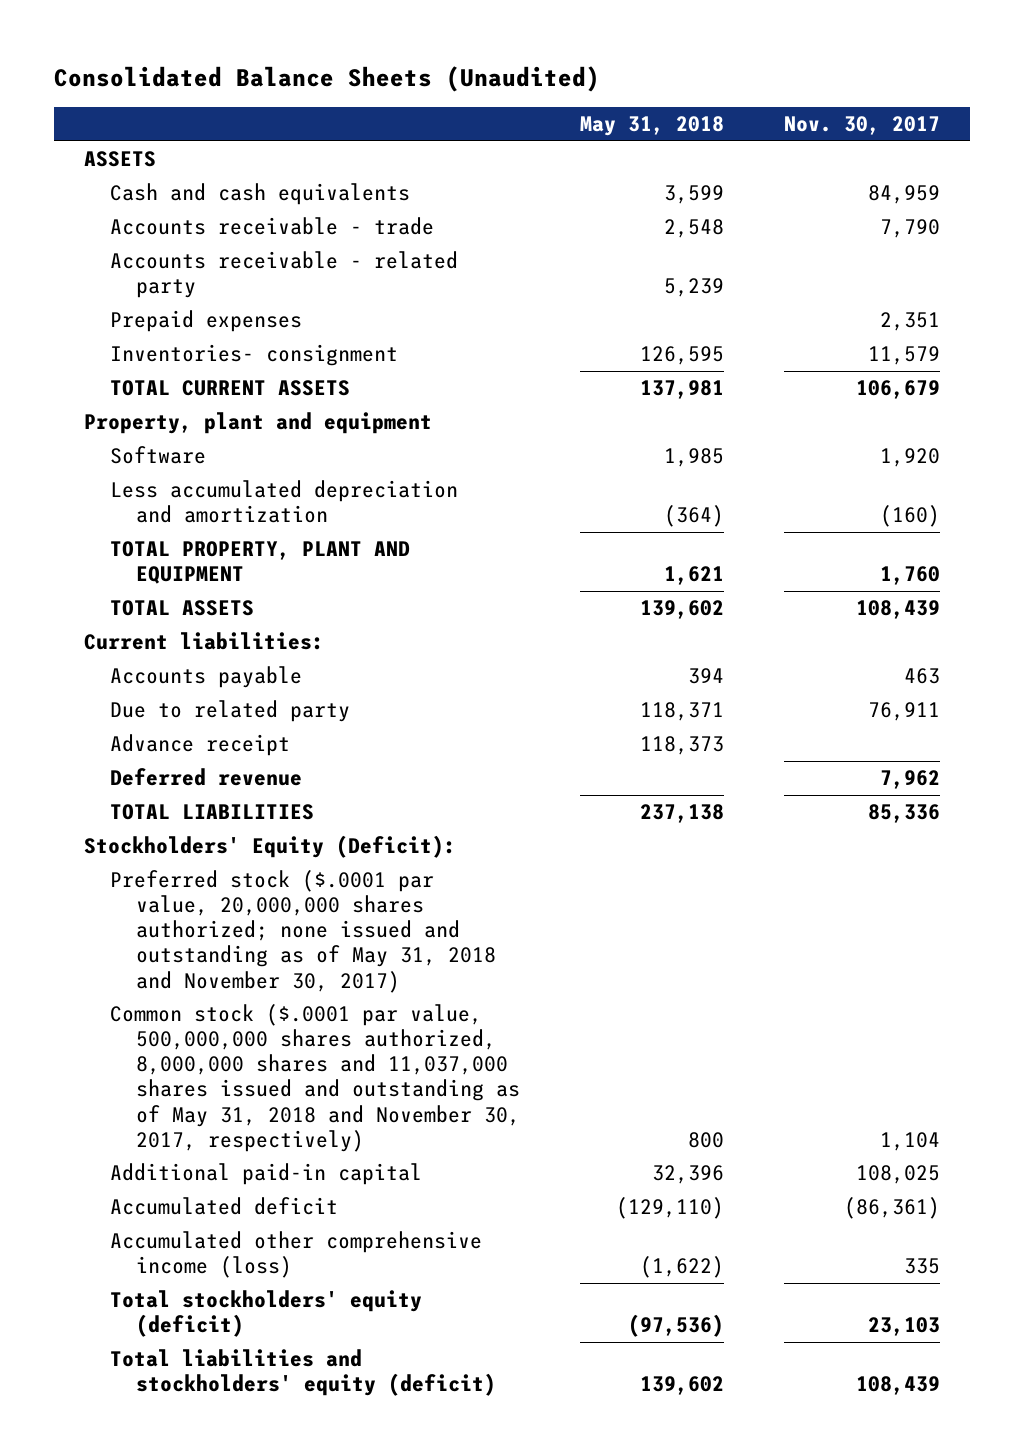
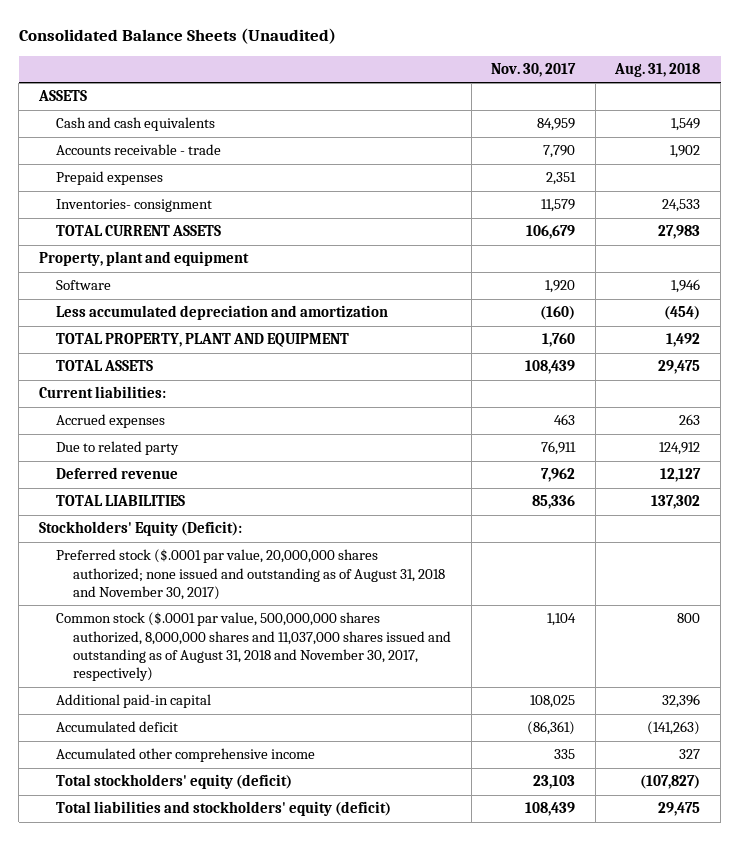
[580,116,725,137] May 31, 2018 -> none
none -> [614,63,701,78] Aug. 31, 2018
[110,251,459,299] Accounts receivable - related party -> none
[110,666,303,689] Accounts payable -> [55,414,165,429] Accrued expenses
[110,734,291,757] Advance receipt -> none
[110,870,497,993] Preferred stock ($.0001 par value, 20,000,000 shares authorized; none issued and outstanding as of May 31, 2018 and November 30, 2017) -> [55,549,445,600] Preferred stock ($.0001 par value, 20,000,000 shares authorized; none issued and outstanding as of August 31, 2018 and November 30, 2017)
[110,1004,521,1152] Common stock ($.0001 par value, 500,000,000 shares authorized, 8,000,000 shares and 11,037,000 shares issued and outstanding as of May 31, 2018 and November 30, 2017, respectively) -> [55,612,451,682] Common stock ($.0001 par value, 500,000,000 shares authorized, 8,000,000 shares and 11,037,000 shares issued and outstanding as of August 31, 2018 and November 30, 2017, respectively)
[110,1231,483,1279] Accumulated other comprehensive income (loss) -> [55,748,315,763] Accumulated other comprehensive income

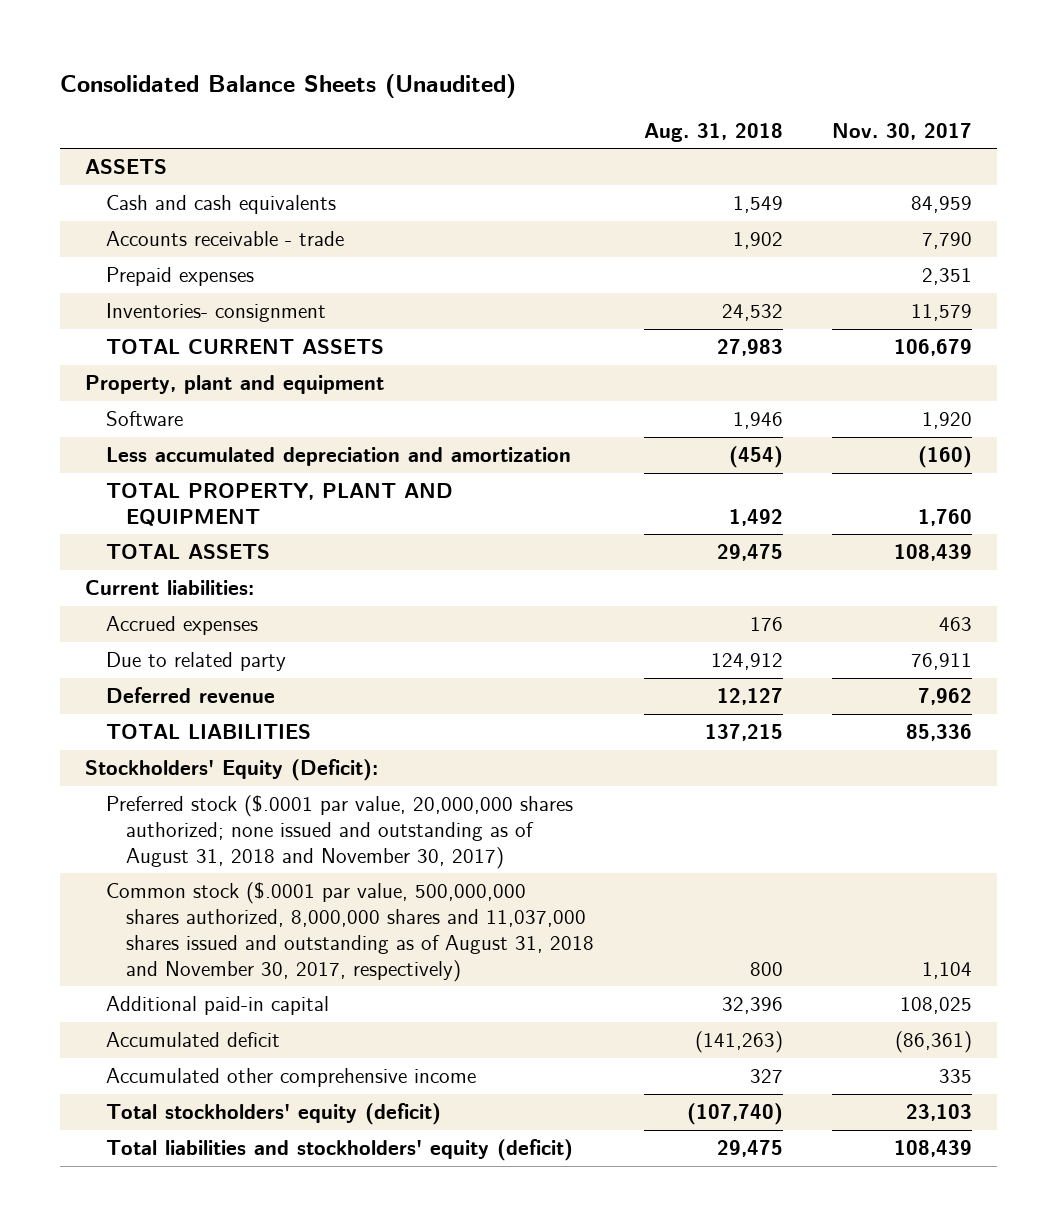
[662,199,701,213] 24,533 -> [721,303,783,321] 24,532
[679,414,701,426] 263 -> [749,616,783,631] 176
[651,495,701,510] 137,302 -> [704,723,783,741] 137,215
[640,775,701,790] (107,827) -> [686,1102,783,1125] (107,740)

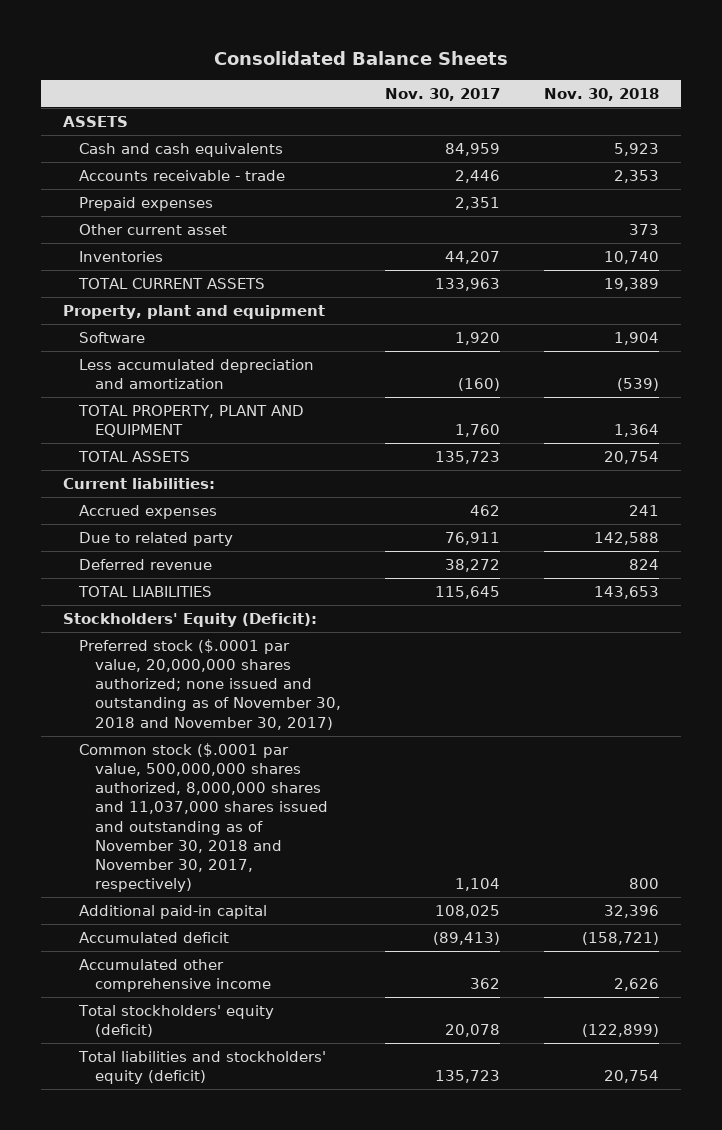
[60,74,517,99] Consolidated Balance Sheets (Unaudited) -> [214,50,509,65] Consolidated Balance Sheets
[643,122,783,142] Aug. 31, 2018 -> none
none -> [544,87,660,101] Nov. 30, 2018
[922,231,973,249] 7,790 -> [455,169,501,183] 2,446
none -> [79,223,228,235] Other current asset
[105,302,326,322] Inventories- consignment -> [79,250,164,262] Inventories
[911,303,973,321] 11,579 -> [445,250,501,264] 44,207
[894,338,973,356] 106,679 -> [435,277,501,291] 133,963
[894,543,973,561] 108,439 -> [435,450,501,464] 135,723
[939,616,973,631] 463 -> [470,504,501,516] 462
[918,687,973,705] 7,962 -> [445,558,501,572] 38,272
[906,723,973,741] 85,336 -> [435,585,501,599] 115,645
[105,794,573,869] Preferred stock ($.0001 par value, 20,000,000 shares authorized; none issued and outstanding as of August 31, 2018 and November 30, 2017) -> [79,638,342,730] Preferred stock ($.0001 par value, 20,000,000 shares authorized; none issued and outstanding as of November 30, 2018 and November 30, 2017)
[105,881,595,982] Common stock ($.0001 par value, 500,000,000 shares authorized, 8,000,000 shares and 11,037,000 shares issued and outstanding as of August 31, 2018 and November 30, 2017, respectively) -> [79,742,329,893] Common stock ($.0001 par value, 500,000,000 shares authorized, 8,000,000 shares and 11,037,000 shares issued and outstanding as of November 30, 2018 and November 30, 2017, respectively)
[895,1030,973,1053] (86,361) -> [433,931,501,945] (89,413)
[939,1068,973,1083] 335 -> [470,978,501,990] 362
[906,1103,973,1121] 23,103 -> [445,1024,501,1038] 20,078
[894,1139,973,1157] 108,439 -> [435,1070,501,1084] 135,723

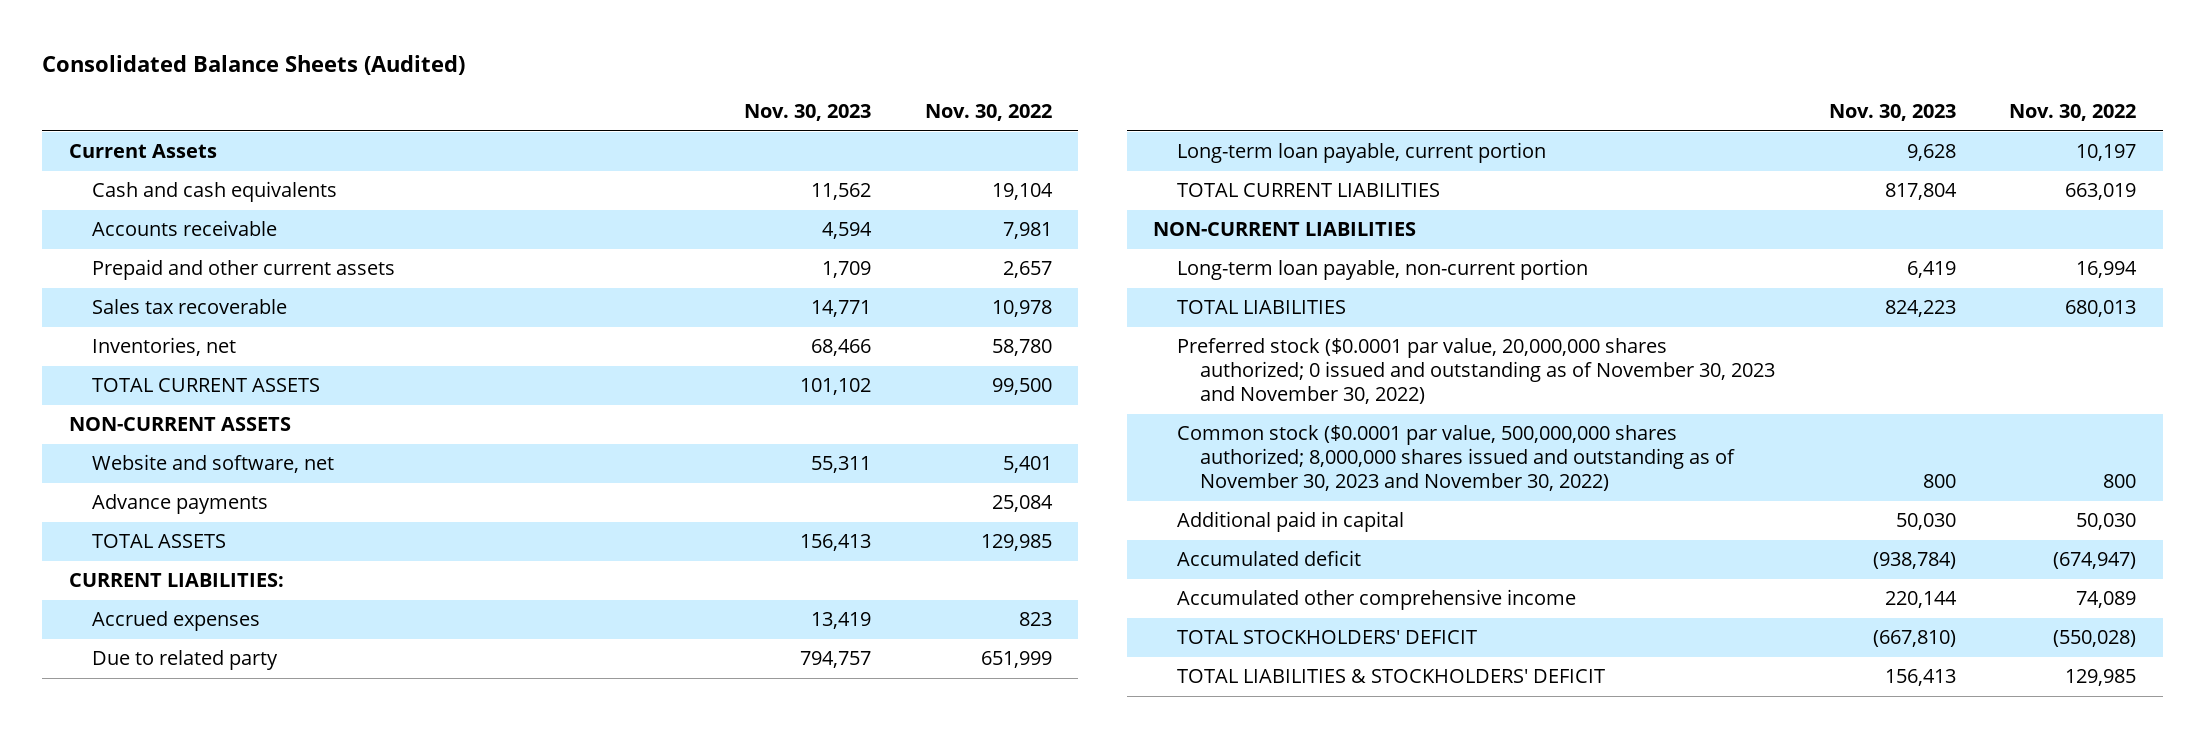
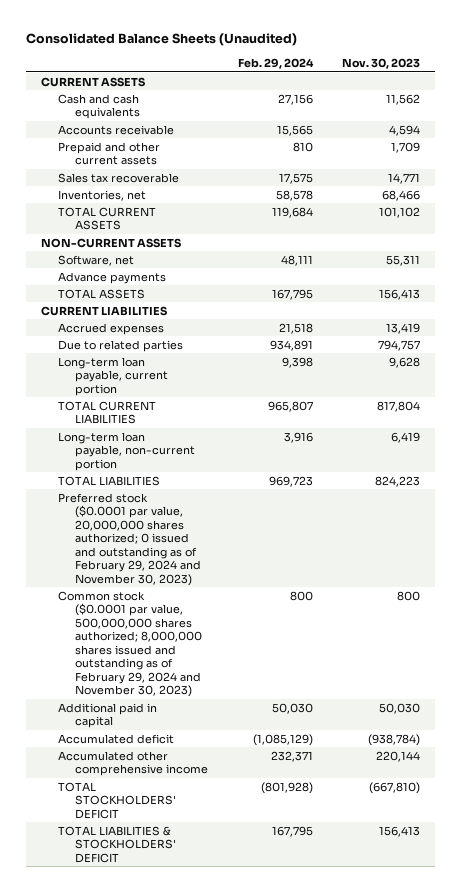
[42,55,466,76] Consolidated Balance Sheets (Audited) -> [26,33,298,47] Consolidated Balance Sheets (Unaudited)
[924,103,1052,121] Nov. 30, 2022 -> none
none -> [237,58,314,70] Feb. 29, 2024
[68,144,217,159] Current Assets -> [41,76,146,87] CURRENT ASSETS
[92,454,335,474] Website and software, net -> [58,254,135,266] Software, net
[68,573,284,588] CURRENT LIABILITIES: -> [41,305,168,316] CURRENT LIABILITIES
[92,650,279,671] Due to related party -> [58,339,184,352] Due to related parties
[1153,222,1417,237] NON-CURRENT LIABILITIES -> none
[1176,338,1776,405] Preferred stock ($0.0001 par value, 20,000,000 shares authorized; 0 issued and outstanding as of November 30, 2023 and November 30, 2022) -> [58,492,201,586] Preferred stock ($0.0001 par value, 20,000,000 shares authorized; 0 issued and outstanding as of February 29, 2024 and November 30, 2023)
[1176,425,1736,492] Common stock ($0.0001 par value, 500,000,000 shares authorized; 8,000,000 shares issued and outstanding as of November 30, 2023 and November 30, 2022) -> [58,590,202,698] Common stock ($0.0001 par value, 500,000,000 shares authorized; 8,000,000 shares issued and outstanding as of February 29, 2024 and November 30, 2023)

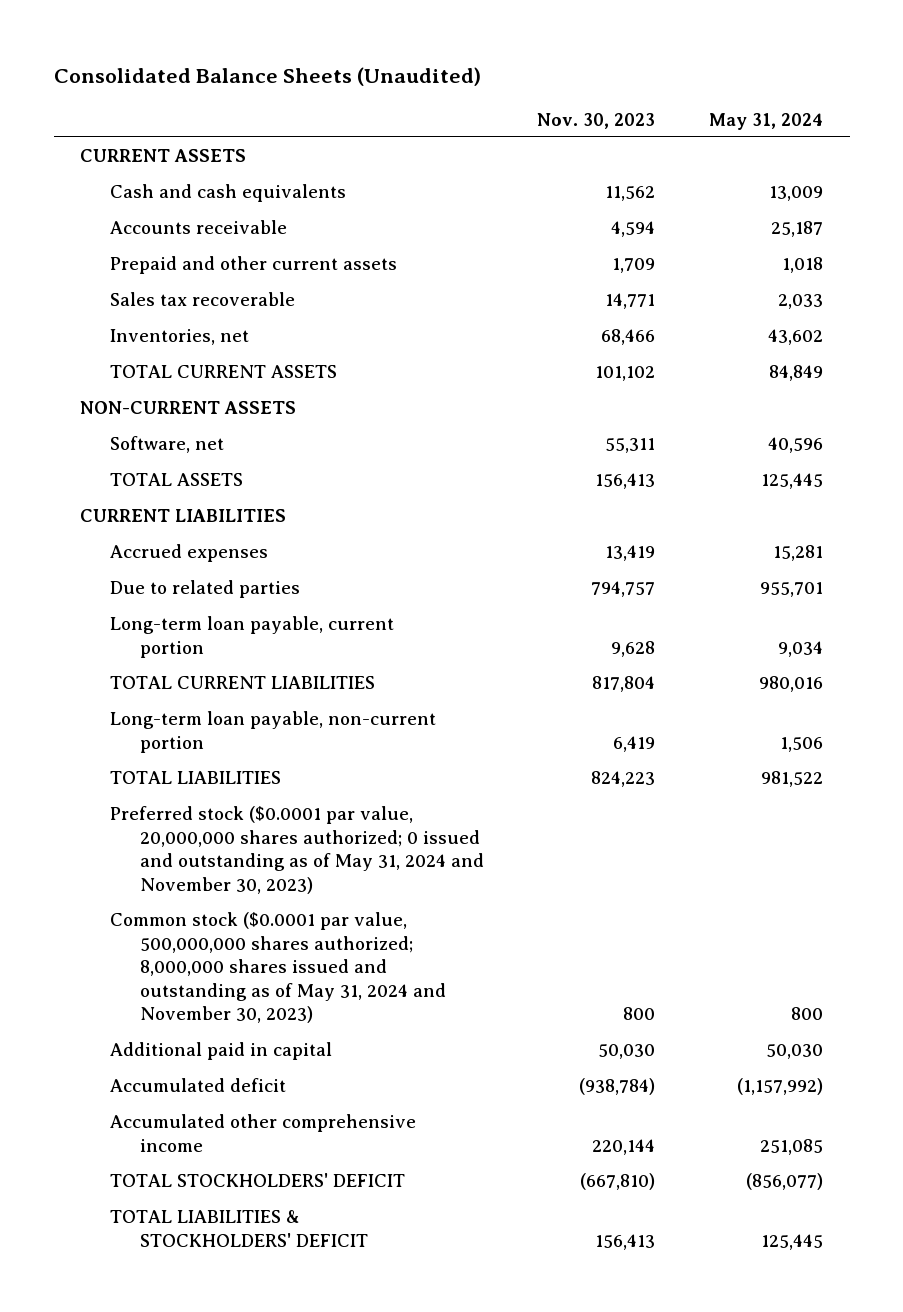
[237,58,314,70] Feb. 29, 2024 -> none
none -> [709,112,824,130] May 31, 2024
[58,271,167,284] Advance payments -> none
[58,492,201,586] Preferred stock ($0.0001 par value, 20,000,000 shares authorized; 0 issued and outstanding as of February 29, 2024 and November 30, 2023) -> [110,806,484,894] Preferred stock ($0.0001 par value, 20,000,000 shares authorized; 0 issued and outstanding as of May 31, 2024 and November 30, 2023)
[58,590,202,698] Common stock ($0.0001 par value, 500,000,000 shares authorized; 8,000,000 shares issued and outstanding as of February 29, 2024 and November 30, 2023) -> [110,912,446,1024] Common stock ($0.0001 par value, 500,000,000 shares authorized; 8,000,000 shares issued and outstanding as of May 31, 2024 and November 30, 2023)

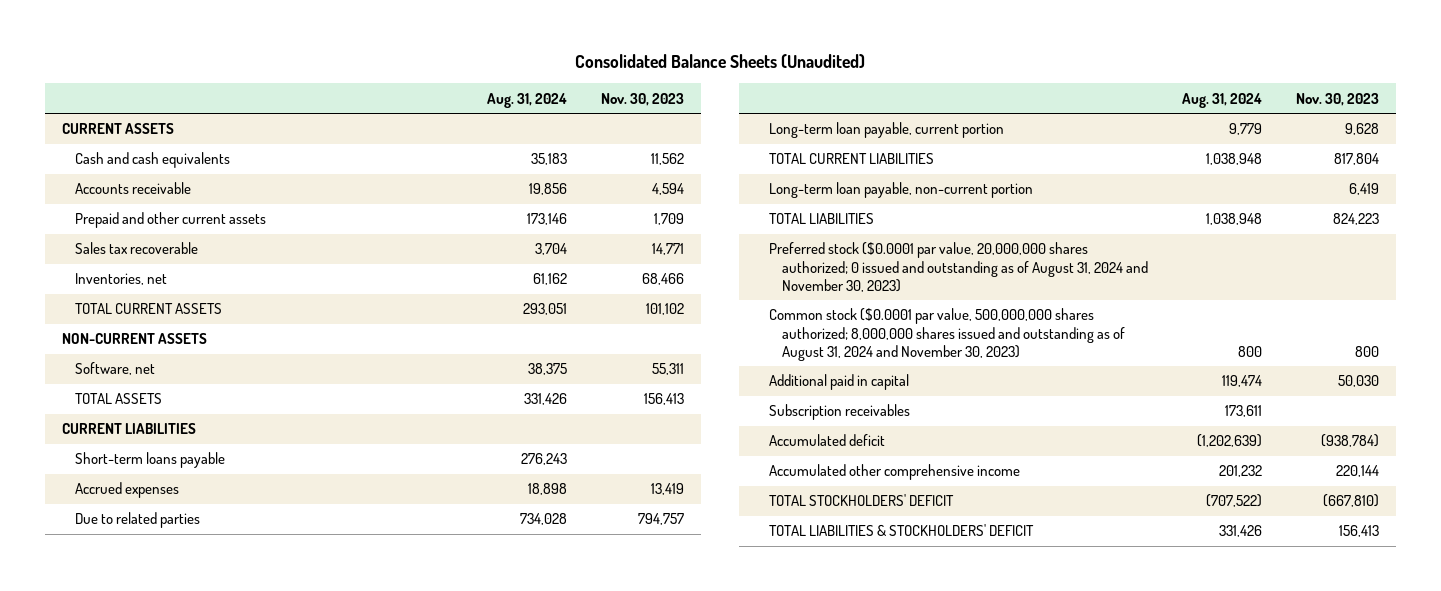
[709,112,824,130] May 31, 2024 -> none
none -> [487,92,568,108] Aug. 31, 2024
none -> [74,452,225,469] Short-term loans payable
[110,806,484,894] Preferred stock ($0.0001 par value, 20,000,000 shares authorized; 0 issued and outstanding as of May 31, 2024 and November 30, 2023) -> [768,242,1148,293] Preferred stock ($0.0001 par value, 20,000,000 shares authorized; 0 issued and outstanding as of August 31, 2024 and November 30, 2023)
[110,912,446,1024] Common stock ($0.0001 par value, 500,000,000 shares authorized; 8,000,000 shares issued and outstanding as of May 31, 2024 and November 30, 2023) -> [768,308,1125,362] Common stock ($0.0001 par value, 500,000,000 shares authorized; 8,000,000 shares issued and outstanding as of August 31, 2024 and November 30, 2023)
none -> [768,404,910,421] Subscription receivables

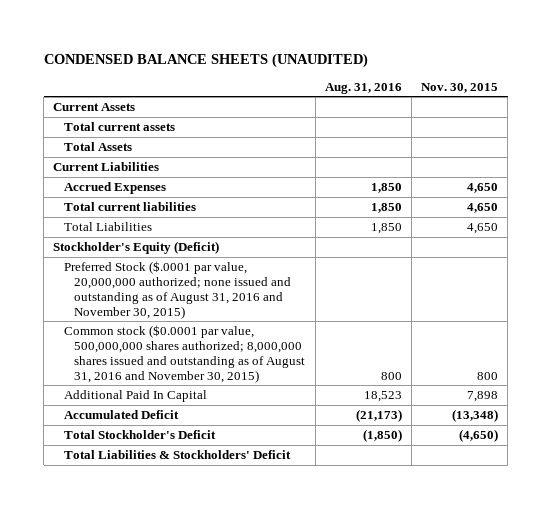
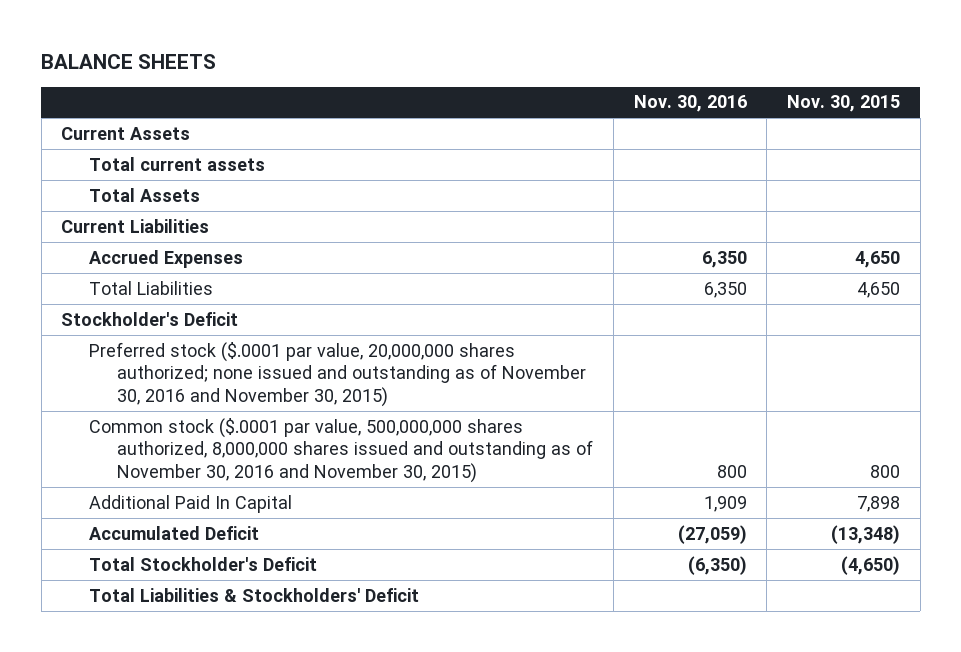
[43,52,368,68] CONDENSED BALANCE SHEETS (UNAUDITED) -> [41,53,217,69] BALANCE SHEETS
[324,82,402,94] Aug. 31, 2016 -> none
none -> [633,95,747,113] Nov. 30, 2016
[63,202,196,212] Total current liabilities -> none
[53,241,220,255] Stockholder's Equity (Deficit) -> [61,311,239,326] Stockholder's Deficit
[63,261,292,319] Preferred Stock ($.0001 par value, 20,000,000 authorized; none issued and outstanding as of August 31, 2016 and November 30, 2015) -> [89,341,587,408] Preferred stock ($.0001 par value, 20,000,000 shares authorized; none issued and outstanding as of November 30, 2016 and November 30, 2015)
[63,325,306,383] Common stock ($0.0001 par value, 500,000,000 shares authorized; 8,000,000 shares issued and outstanding as of August 31, 2016 and November 30, 2015) -> [89,417,594,484] Common stock ($.0001 par value, 500,000,000 shares authorized, 8,000,000 shares issued and outstanding as of November 30, 2016 and November 30, 2015)

